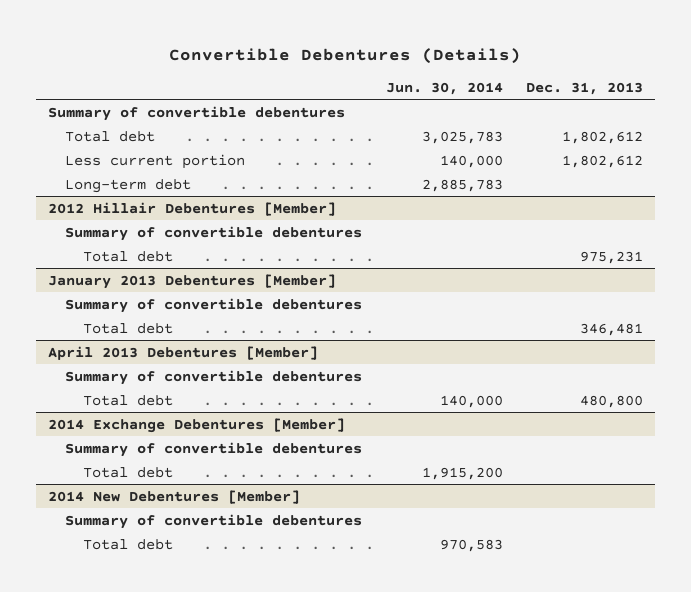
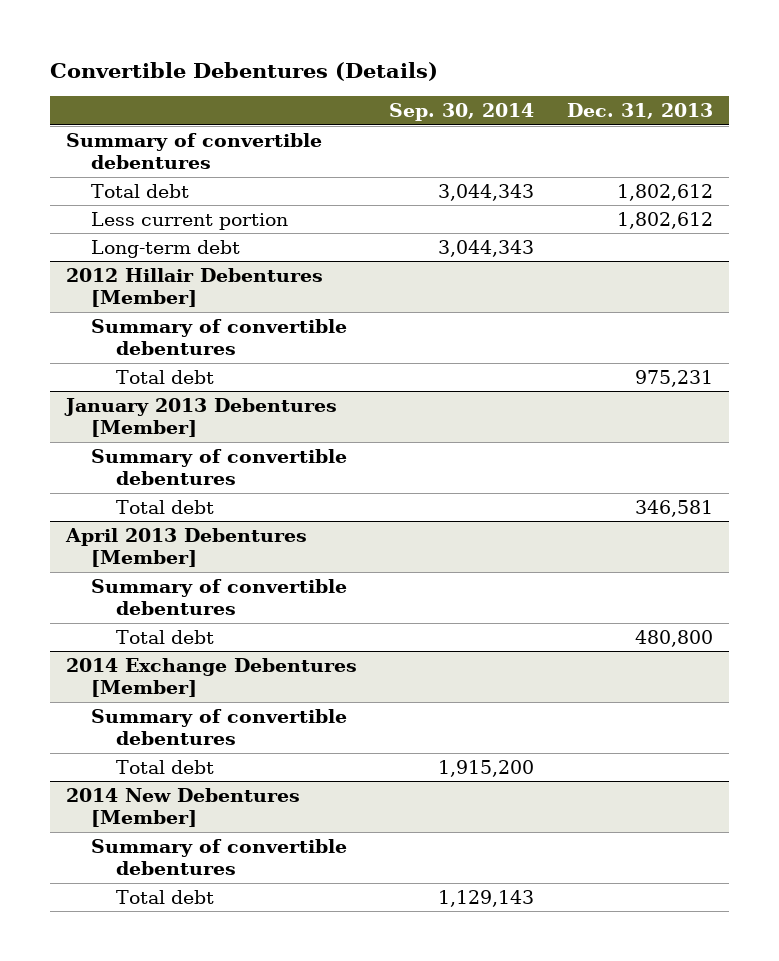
[385,81,503,95] Jun. 30, 2014 -> none
none -> [389,103,535,122] Sep. 30, 2014
[580,322,644,336] 346,481 -> [635,499,714,517] 346,581

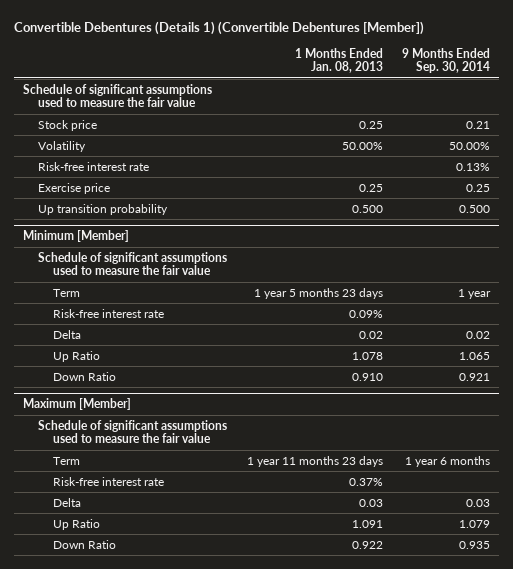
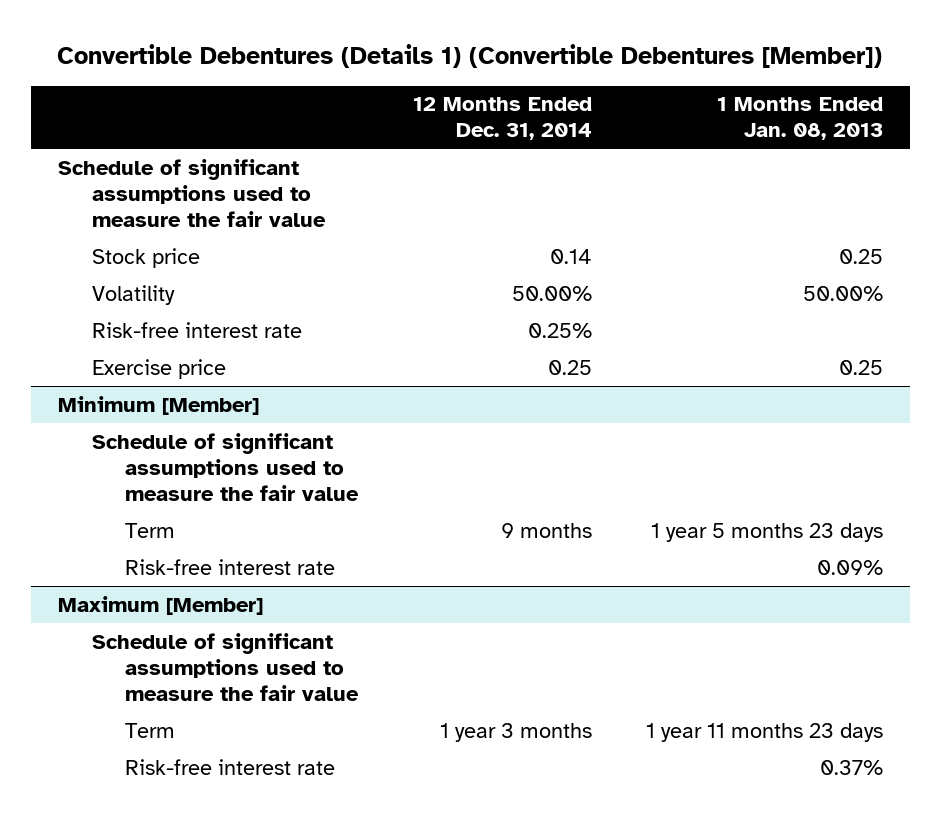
[401,47,490,74] 9 Months Ended Sep. 30, 2014 -> none
none -> [412,97,592,141] 12 Months Ended Dec. 31, 2014
[38,203,169,215] Up transition probability -> none
[53,329,82,339] Delta -> none
[53,350,101,362] Up Ratio -> none
[53,371,117,381] Down Ratio -> none
[53,497,82,507] Delta -> none
[53,518,101,530] Up Ratio -> none
[53,539,117,549] Down Ratio -> none

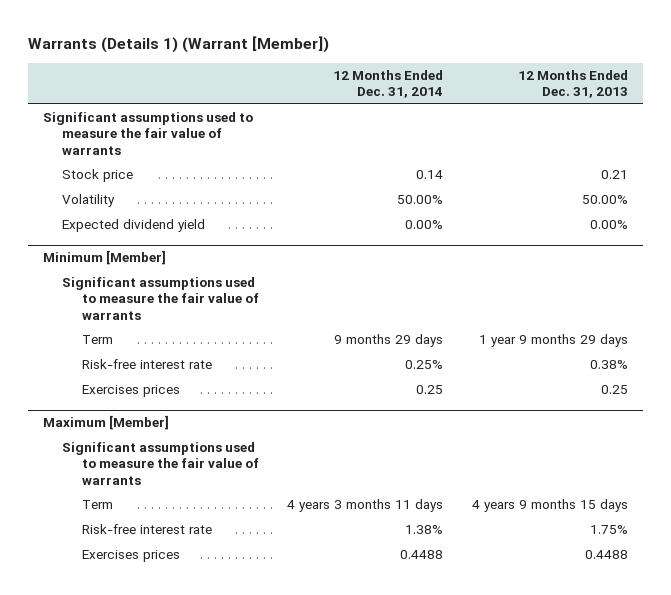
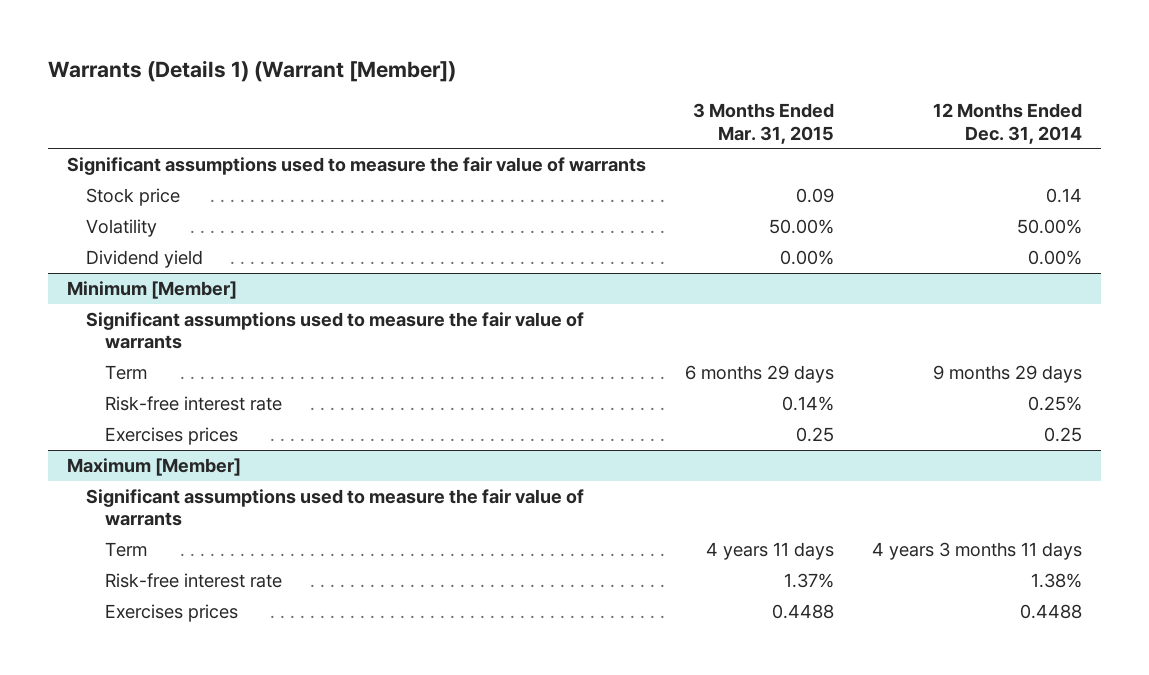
[518,70,629,99] 12 Months Ended Dec. 31, 2013 -> none
none -> [692,103,834,144] 3 Months Ended Mar. 31, 2015
[62,219,206,233] Expected dividend yield -> [86,249,204,268] Dividend yield

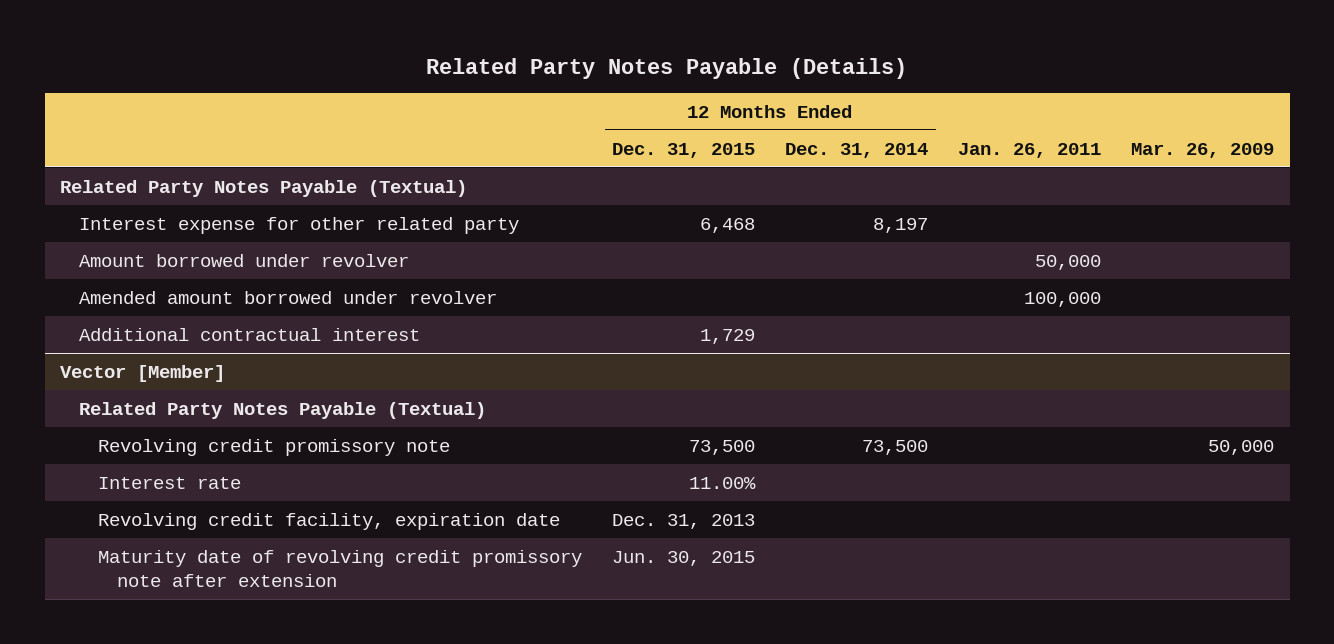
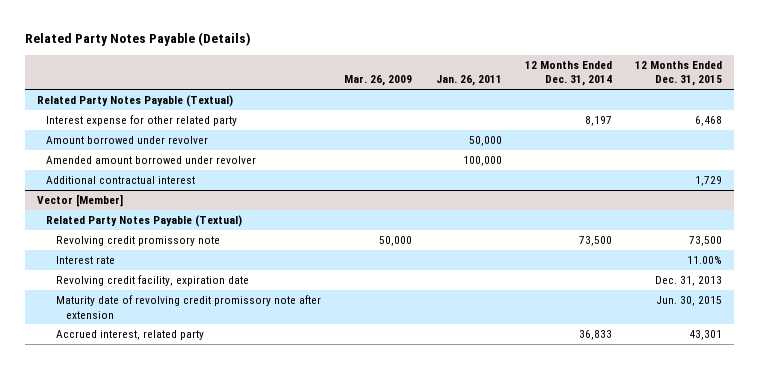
none -> [56,329,205,340] Accrued interest, related party

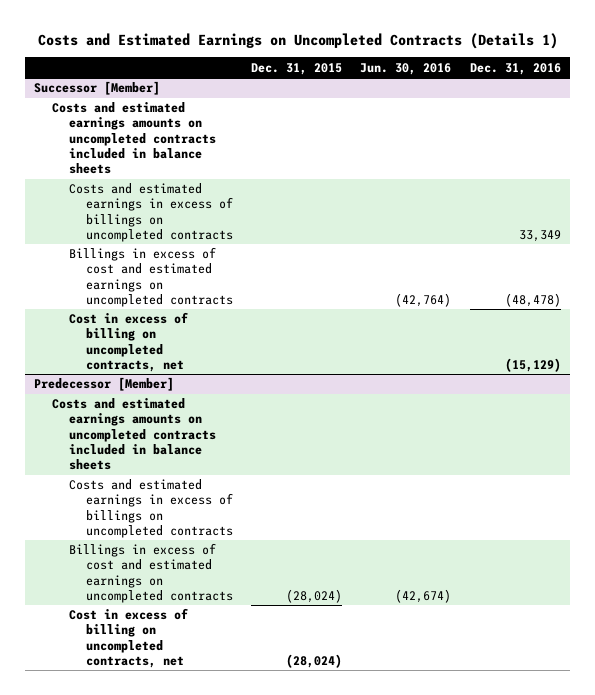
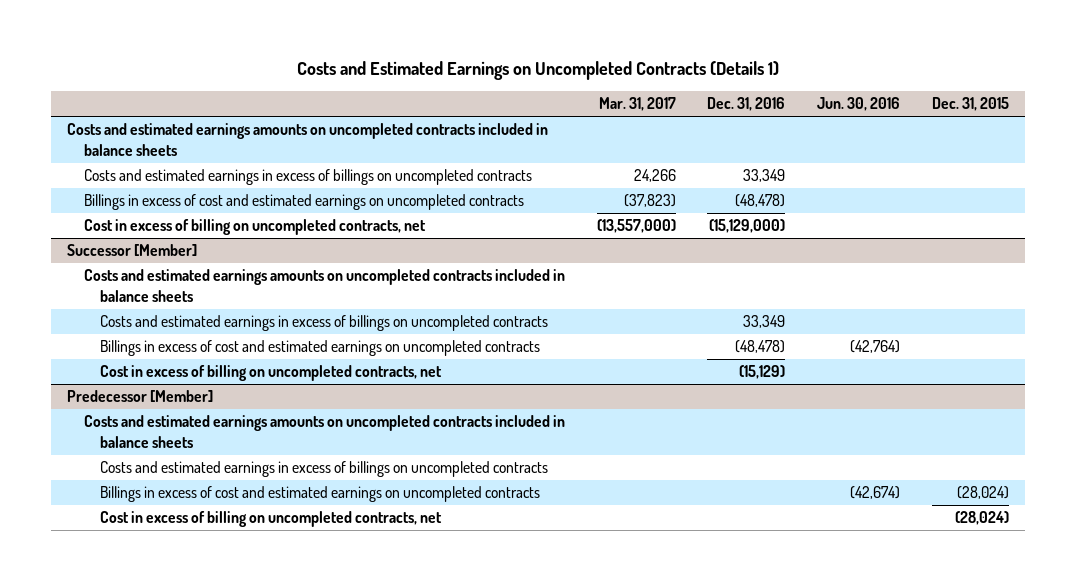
none -> [598,97,676,112] Mar. 31, 2017
none -> [66,123,548,156] Costs and estimated earnings amounts on uncompleted contracts included in balance sheets
none -> [83,169,532,186] Costs and estimated earnings in excess of billings on uncompleted contracts
none -> [83,194,524,211] Billings in excess of cost and estimated earnings on uncompleted contracts
none -> [83,219,426,236] Cost in excess of billing on uncompleted contracts, net

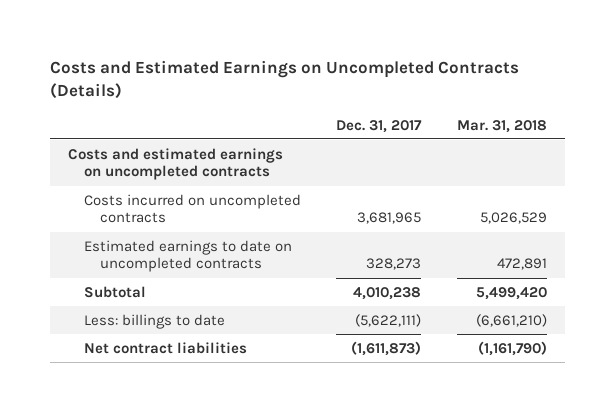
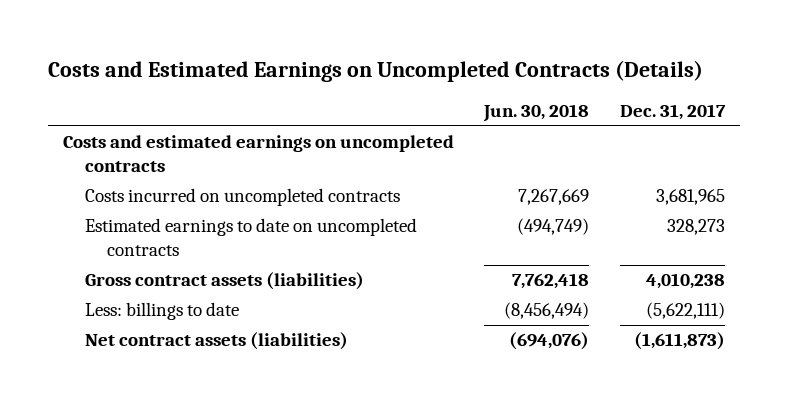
[456,119,547,133] Mar. 31, 2018 -> none
none -> [483,104,590,123] Jun. 30, 2018
[83,285,146,298] Subtotal -> [85,272,365,291] Gross contract assets (liabilities)
[83,341,247,354] Net contract liabilities -> [85,332,349,351] Net contract assets (liabilities)

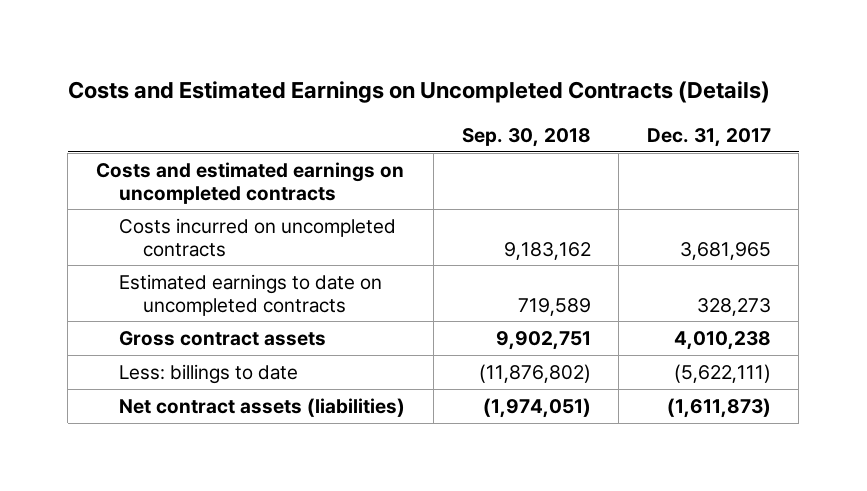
[483,104,590,123] Jun. 30, 2018 -> none
none -> [461,127,591,147] Sep. 30, 2018
[85,272,365,291] Gross contract assets (liabilities) -> [119,330,327,346] Gross contract assets

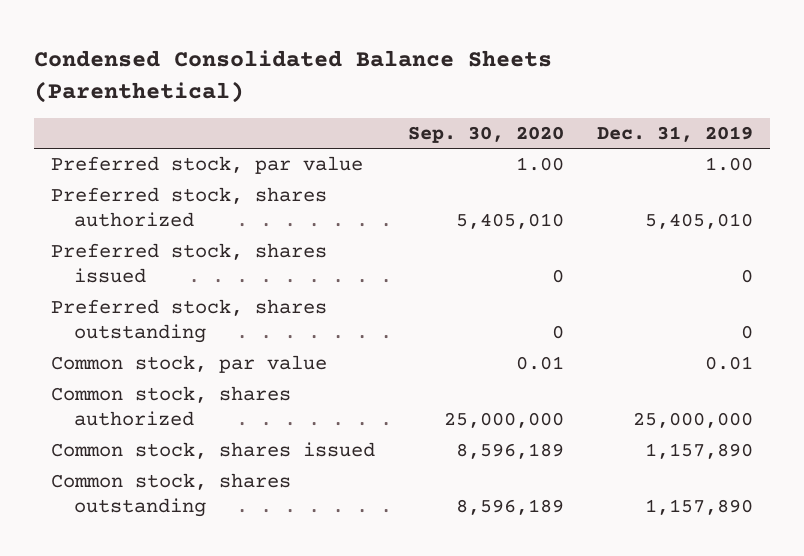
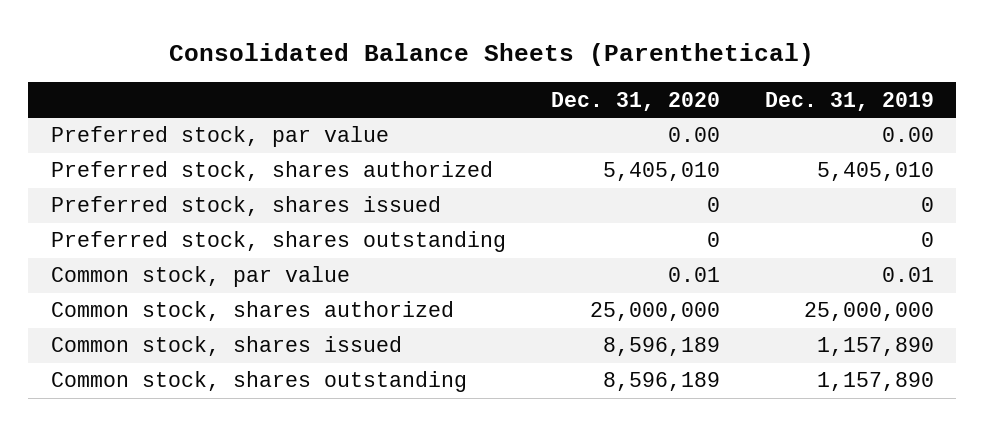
[34,49,553,103] Condensed Consolidated Balance Sheets (Parenthetical) -> [169,43,815,67] Consolidated Balance Sheets (Parenthetical)
[408,126,565,144] Sep. 30, 2020 -> none
none -> [550,91,720,111] Dec. 31, 2020
[705,157,754,172] 1.00 -> [881,127,934,143] 0.00

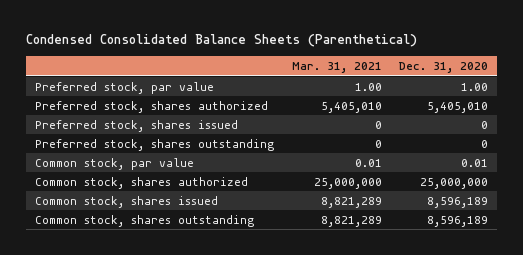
[169,43,815,67] Consolidated Balance Sheets (Parenthetical) -> [26,34,418,48] Condensed Consolidated Balance Sheets (Parenthetical)
[764,91,934,111] Dec. 31, 2019 -> none
none -> [291,62,382,74] Mar. 31, 2021
[667,127,720,143] 0.00 -> [461,82,489,91] 1.00

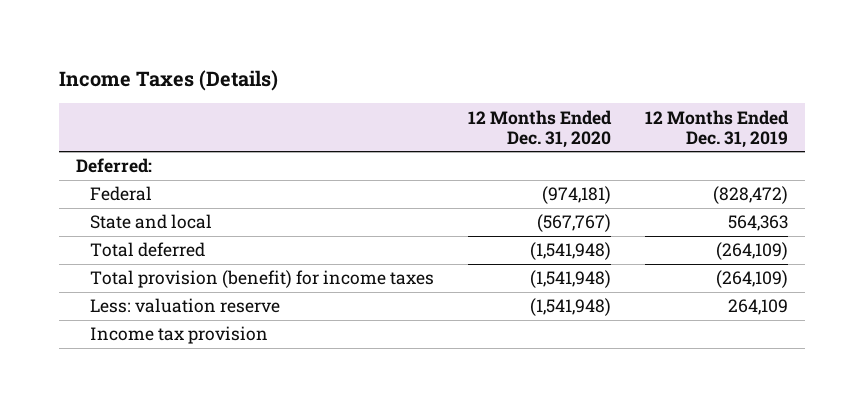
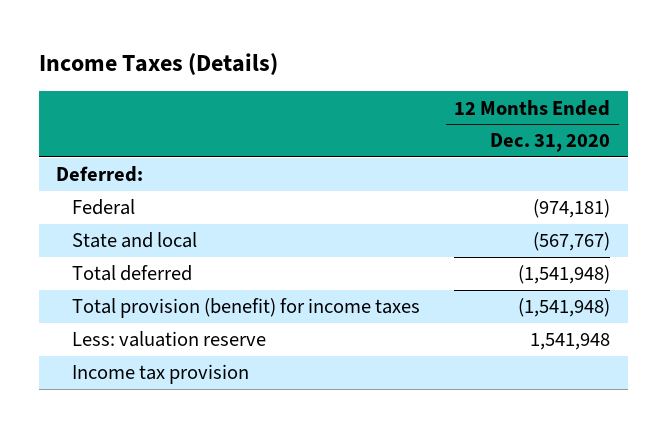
[644,109,789,148] 12 Months Ended Dec. 31, 2019 -> none
[529,298,611,317] (1,541,948) -> [530,333,611,351] 1,541,948

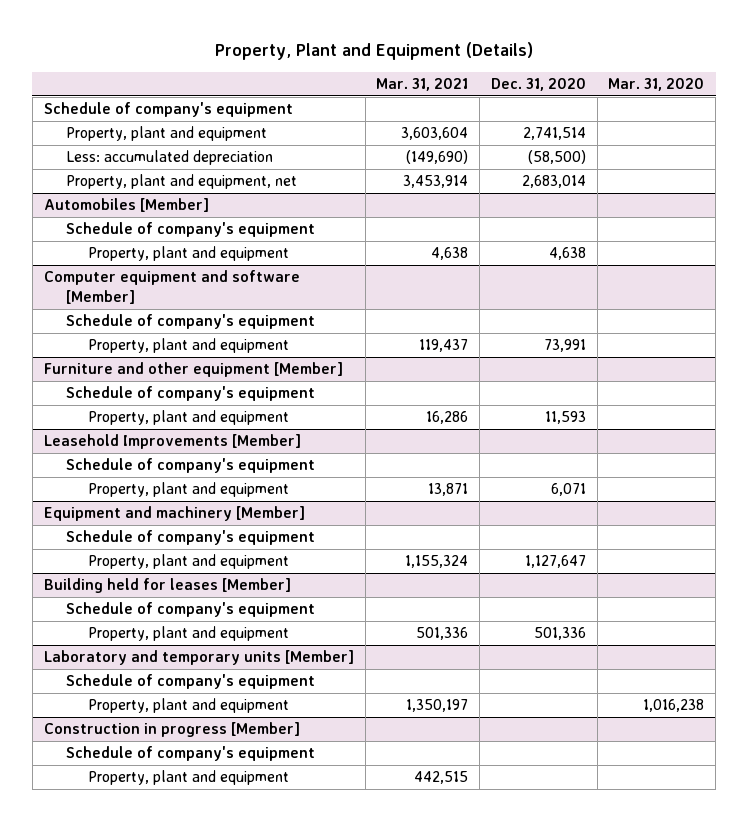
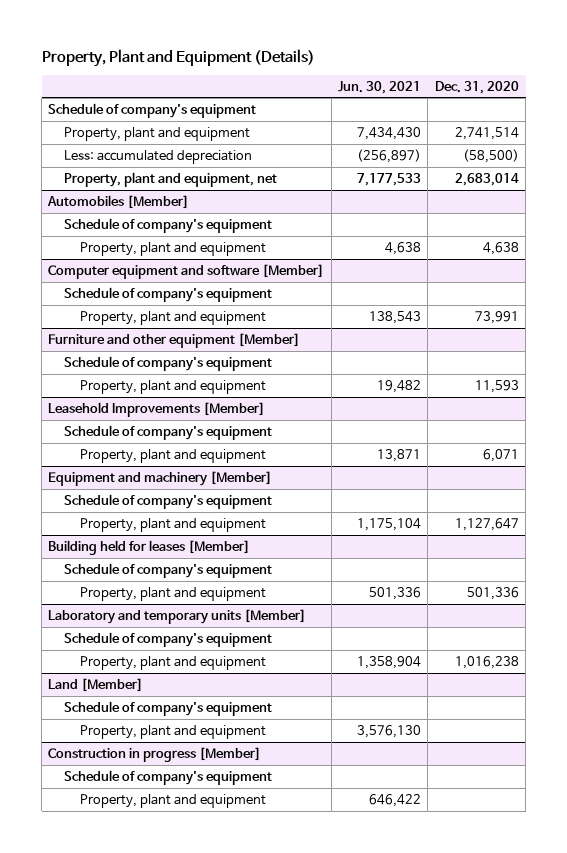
[376,77,469,91] Mar. 31, 2021 -> none
[608,77,705,91] Mar. 31, 2020 -> none
none -> [338,80,422,94] Jun. 30, 2021
none -> [80,655,267,670] Property, plant and equipment
none -> [48,677,144,692] Land [Member]
none -> [64,700,273,716] Schedule of company's equipment

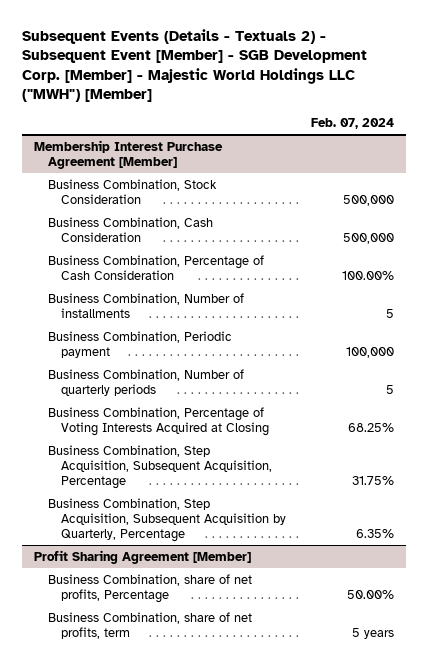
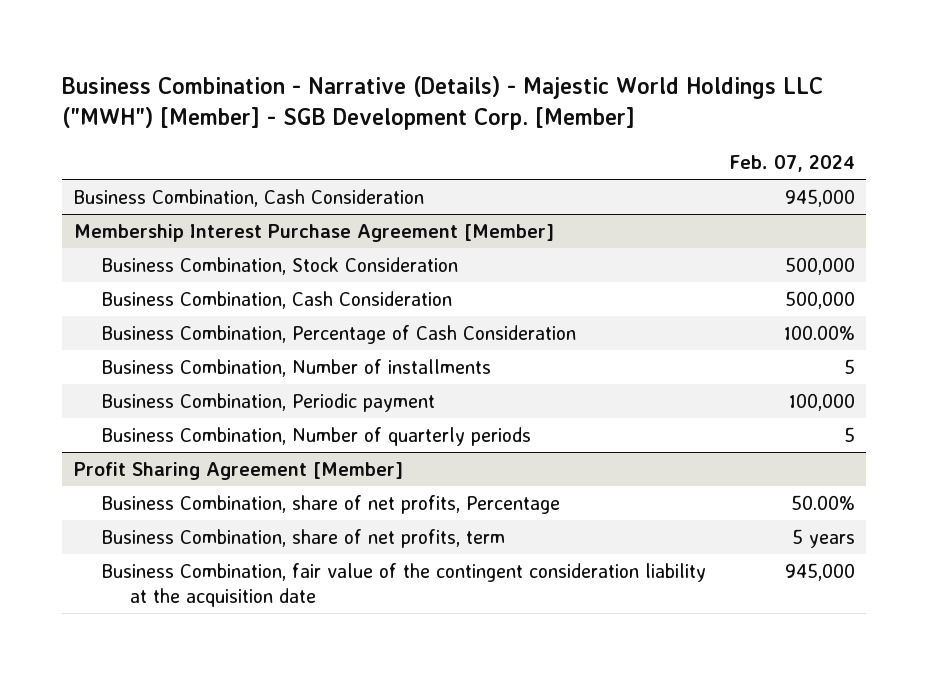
[21,29,367,103] Subsequent Events (Details - Textuals 2) - Subsequent Event [Member] - SGB Development Corp. [Member] - Majestic World Holdings LLC ("MWH") [Member] -> [62,75,824,130] Business Combination - Narrative (Details) - Majestic World Holdings LLC ("MWH") [Member] - SGB Development Corp. [Member]
none -> [73,188,424,207] Business Combination, Cash Consideration
[47,406,270,436] Business Combination, Percentage of Voting Interests Acquired at Closing -> none
[47,444,273,490] Business Combination, Step Acquisition, Subsequent Acquisition, Percentage -> none
[47,497,287,543] Business Combination, Step Acquisition, Subsequent Acquisition by Quarterly, Percentage -> none
none -> [101,562,706,608] Business Combination, fair value of the contingent consideration liability at the acquisition date

